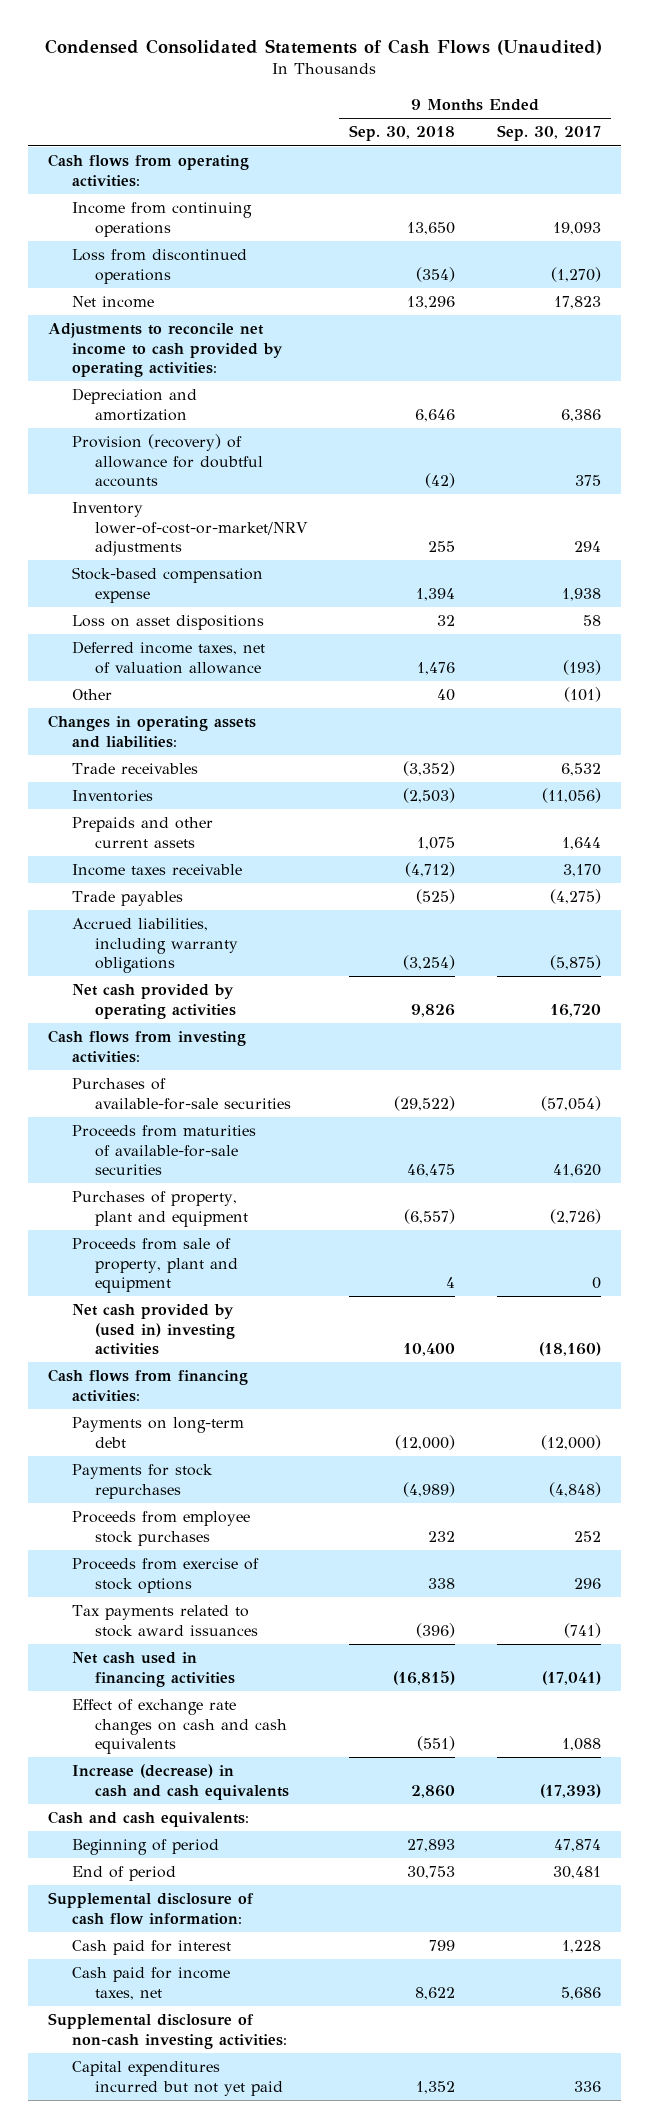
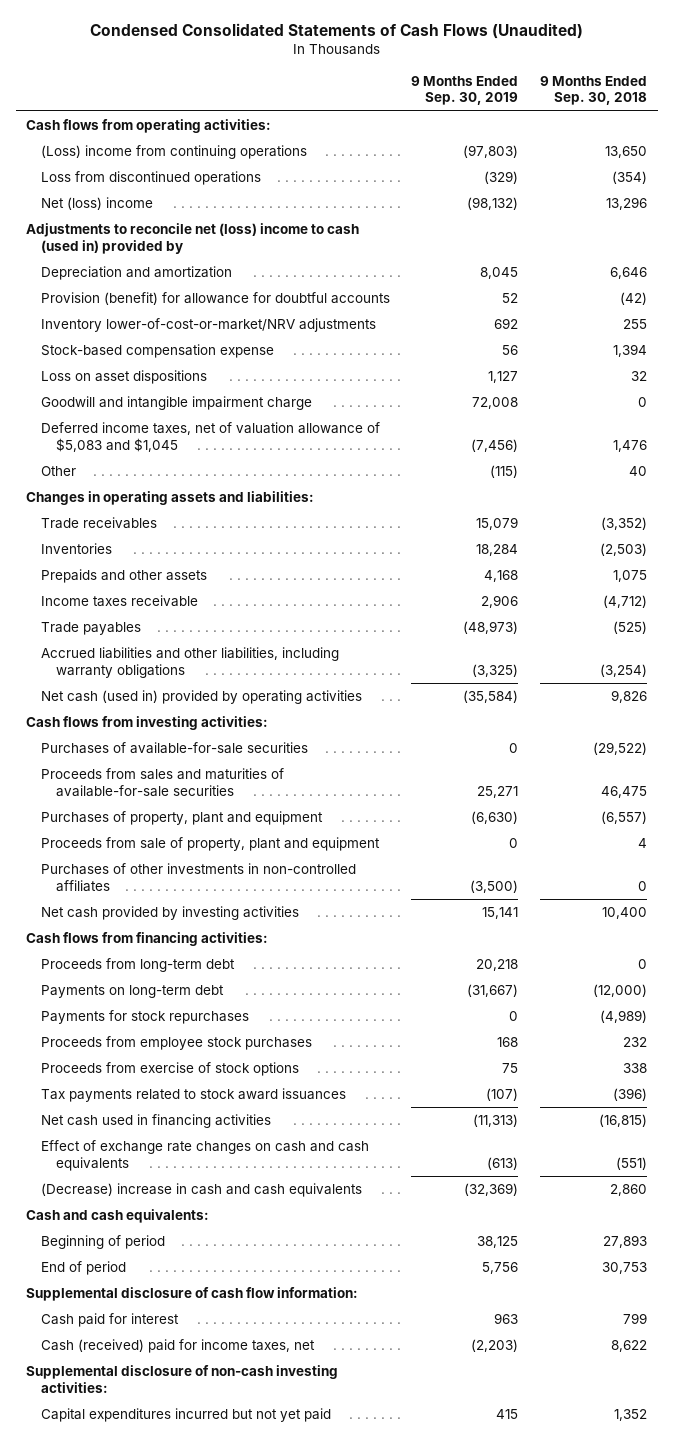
[496,125,601,142] Sep. 30, 2017 -> none
none -> [411,75,519,106] 9 Months Ended Sep. 30, 2019
[71,202,252,237] Income from continuing operations -> [40,144,307,159] (Loss) income from continuing operations
[71,296,154,309] Net income -> [40,196,153,210] Net (loss) income
[48,323,283,377] Adjustments to reconcile net income to cash provided by operating activities: -> [26,222,360,254] Adjustments to reconcile net (loss) income to cash (used in) provided by
[71,434,263,487] Provision (recovery) of allowance for doubtful accounts -> [40,291,390,305] Provision (benefit) for allowance for doubtful accounts
none -> [40,395,312,410] Goodwill and intangible impairment charge
[71,641,265,674] Deferred income taxes, net of valuation allowance -> [40,421,380,452] Deferred income taxes, net of valuation allowance of $5,083 and $1,045
[71,817,213,848] Prepaids and other current assets -> [40,568,207,583] Prepaids and other assets
[71,918,238,973] Accrued liabilities, including warranty obligations -> [40,646,339,678] Accrued liabilities and other liabilities, including warranty obligations
[71,984,236,1019] Net cash provided by operating activities -> [40,689,362,704] Net cash (used in) provided by operating activities
[71,1125,256,1175] Proceeds from maturities of available-for-sale securities -> [40,767,284,797] Proceeds from sales and maturities of available-for-sale securities
none -> [40,862,356,892] Purchases of other investments in non-controlled affiliates
[71,1304,235,1355] Net cash provided by (used in) investing activities -> [40,905,299,920] Net cash provided by investing activities
none -> [40,957,235,972] Proceeds from long-term debt
[71,1764,289,1800] Increase (decrease) in cash and cash equivalents -> [40,1182,362,1197] (Decrease) increase in cash and cash equivalents
[71,1967,230,2000] Cash paid for income taxes, net -> [40,1338,315,1353] Cash (received) paid for income taxes, net

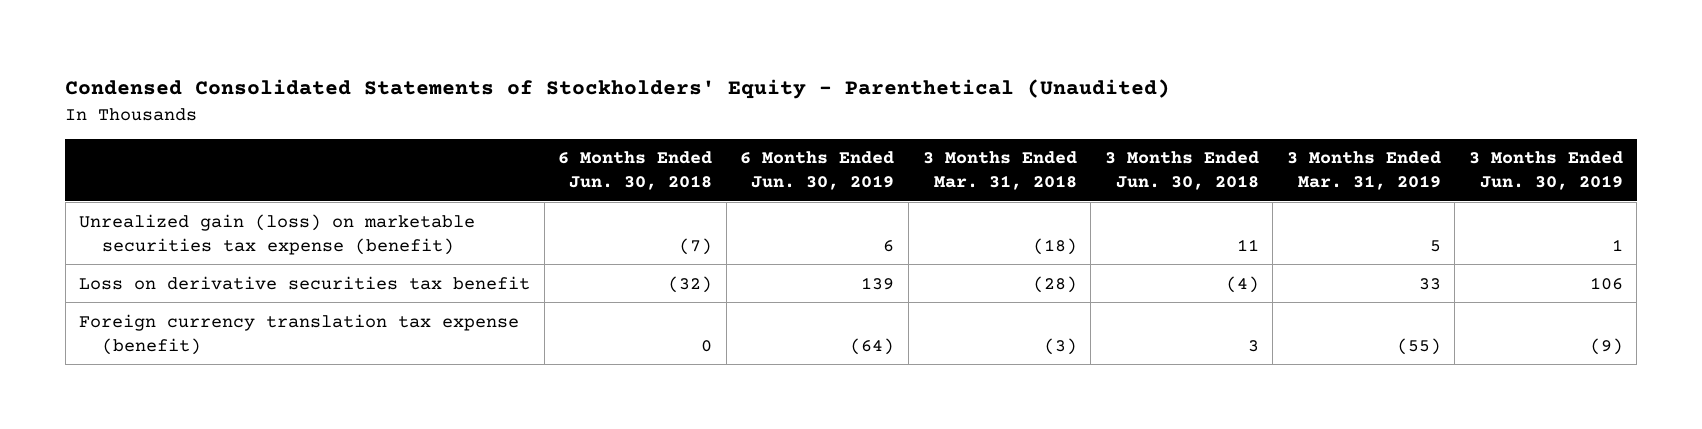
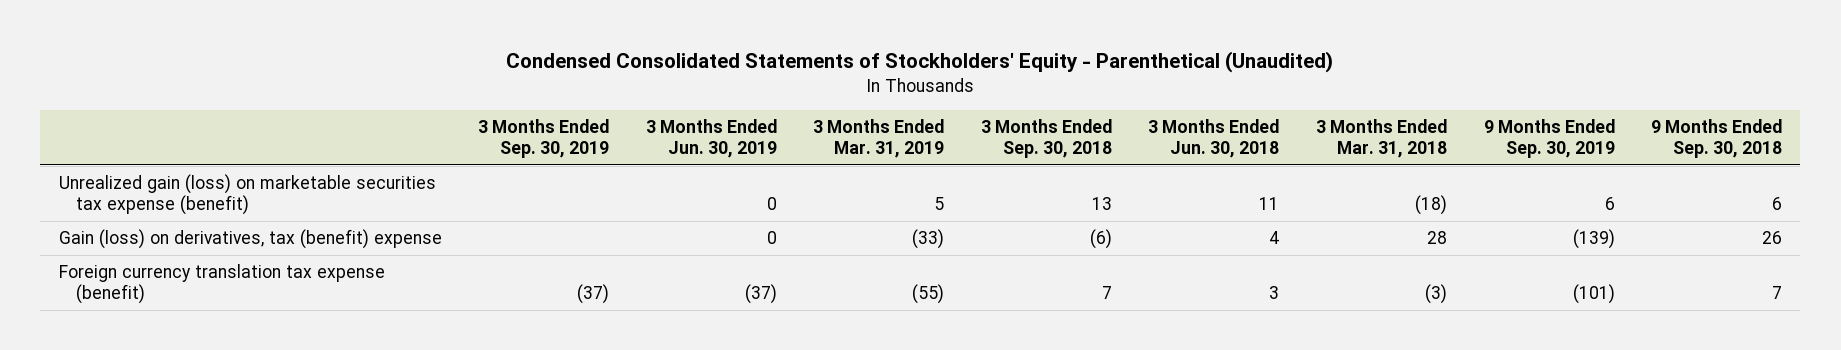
[558,151,713,191] 6 Months Ended Jun. 30, 2018 -> none
[740,151,895,191] 6 Months Ended Jun. 30, 2019 -> none
none -> [478,118,610,158] 3 Months Ended Sep. 30, 2019
none -> [980,118,1112,158] 3 Months Ended Sep. 30, 2018
none -> [1483,118,1615,158] 9 Months Ended Sep. 30, 2019
none -> [1651,118,1783,158] 9 Months Ended Sep. 30, 2018
[1611,238,1623,251] 1 -> [766,197,777,211] 0
[79,275,531,290] Loss on derivative securities tax benefit -> [58,229,442,250] Gain (loss) on derivatives, tax (benefit) expense
[1032,275,1077,293] (28) -> [1427,231,1448,245] 28
[1225,275,1259,293] (4) -> [1269,231,1280,245] 4
[1418,277,1441,290] 33 -> [912,229,945,250] (33)
[1589,276,1623,290] 106 -> [766,231,777,245] 0
[1589,337,1623,355] (9) -> [744,284,777,305] (37)

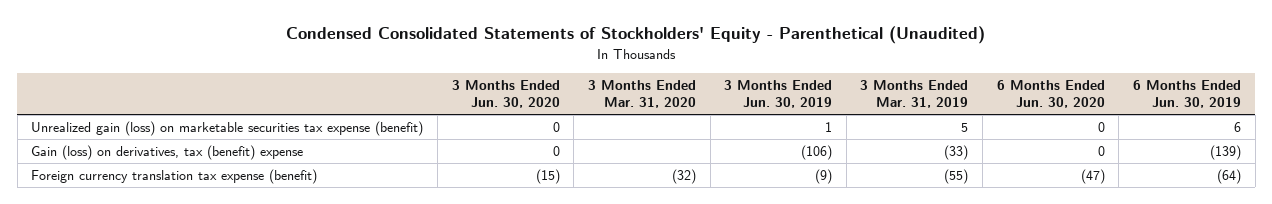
[478,118,610,158] 3 Months Ended Sep. 30, 2019 -> none
[980,118,1112,158] 3 Months Ended Sep. 30, 2018 -> none
[1148,118,1280,158] 3 Months Ended Jun. 30, 2018 -> none
[1316,118,1448,158] 3 Months Ended Mar. 31, 2018 -> none
[1483,118,1615,158] 9 Months Ended Sep. 30, 2019 -> none
[1651,118,1783,158] 9 Months Ended Sep. 30, 2018 -> none
none -> [451,79,560,109] 3 Months Ended Jun. 30, 2020
none -> [587,79,696,109] 3 Months Ended Mar. 31, 2020
none -> [996,79,1105,109] 6 Months Ended Jun. 30, 2020
none -> [1132,79,1241,109] 6 Months Ended Jun. 30, 2019
[766,197,777,211] 0 -> [825,121,833,132] 1
[766,231,777,245] 0 -> [801,144,833,160] (106)
[744,284,777,305] (37) -> [815,168,833,184] (9)

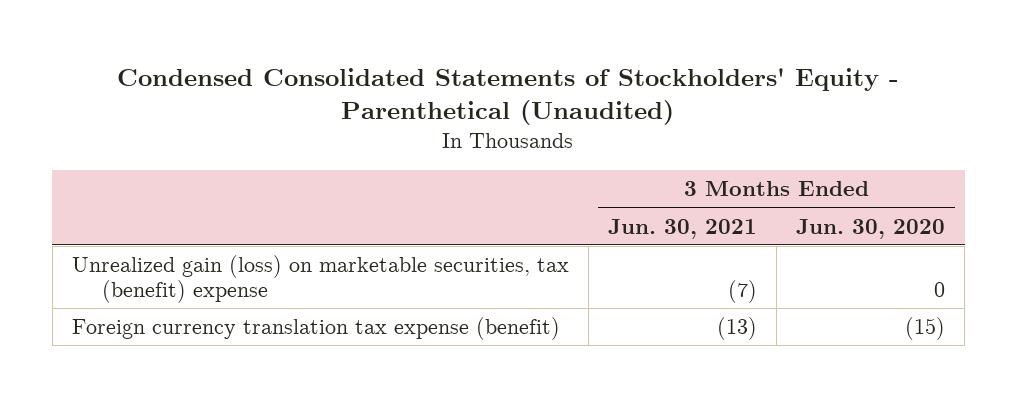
[587,79,696,109] 3 Months Ended Mar. 31, 2020 -> none
[724,79,833,109] 3 Months Ended Jun. 30, 2019 -> none
[860,79,969,109] 3 Months Ended Mar. 31, 2019 -> none
[996,79,1105,109] 6 Months Ended Jun. 30, 2020 -> none
[1132,79,1241,109] 6 Months Ended Jun. 30, 2019 -> none
none -> [607,218,757,239] Jun. 30, 2021
[31,144,304,160] Gain (loss) on derivatives, tax (benefit) expense -> none
[31,120,424,136] Unrealized gain (loss) on marketable securities tax expense (benefit) -> [71,255,569,304] Unrealized gain (loss) on marketable securities, tax (benefit) expense

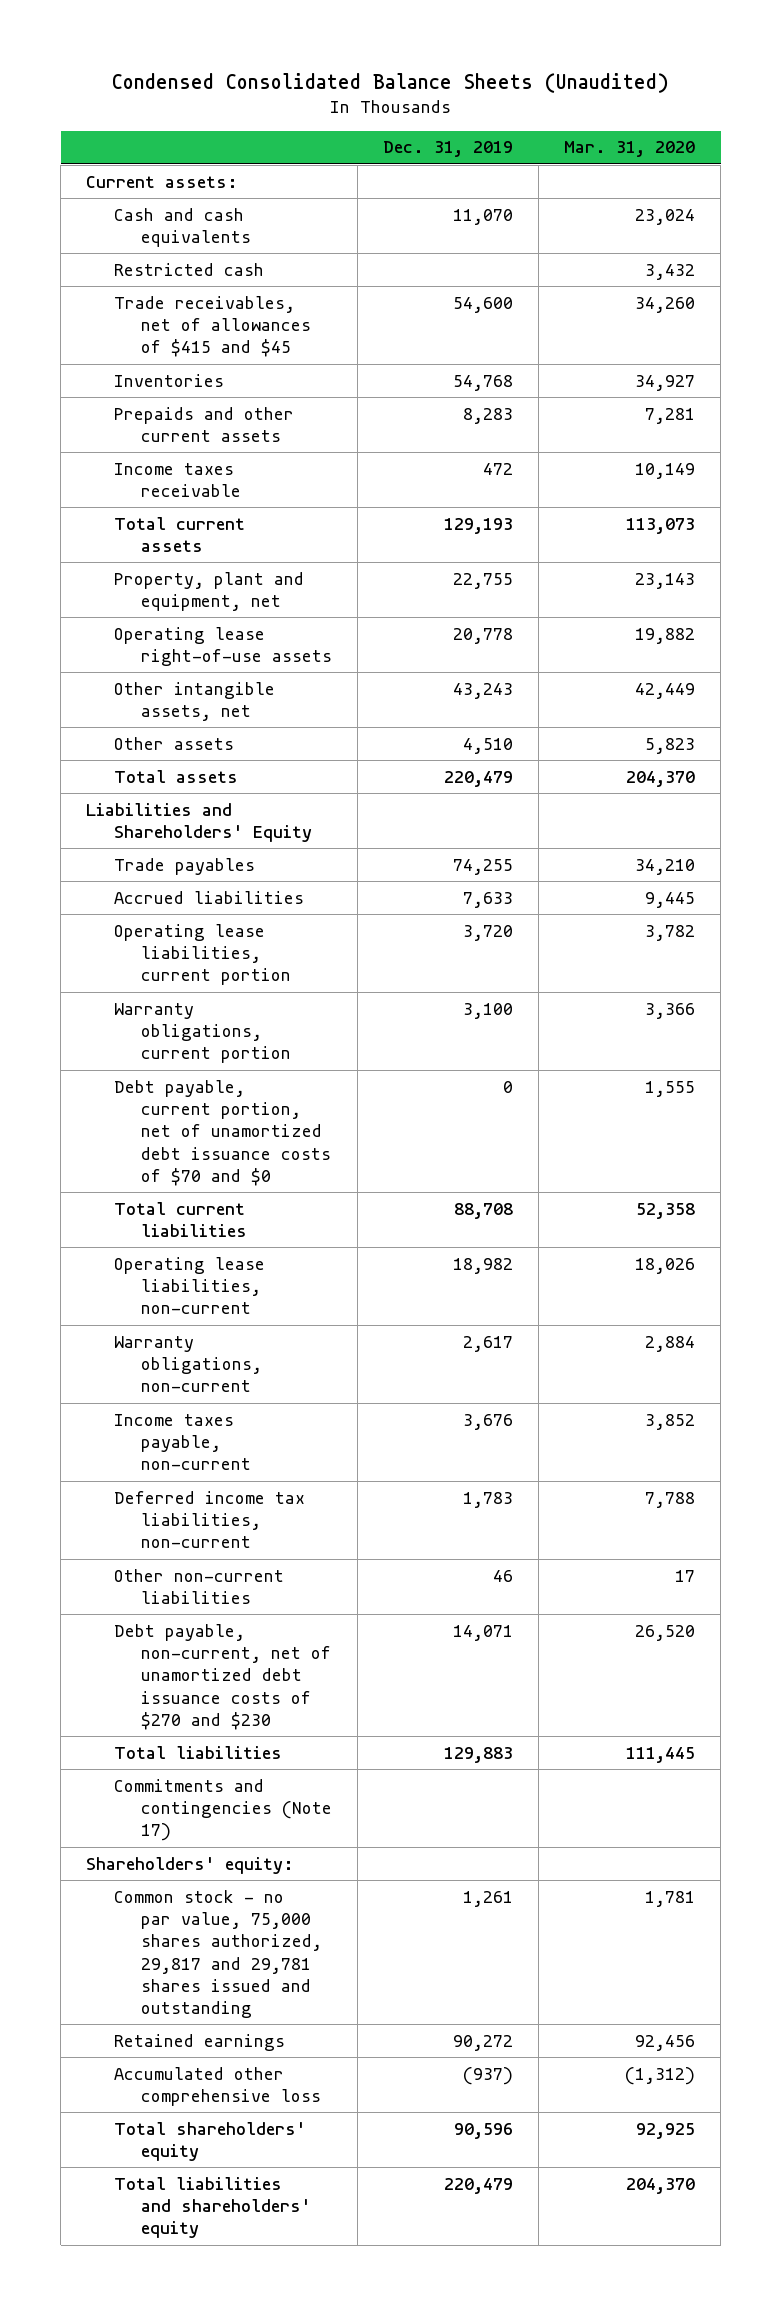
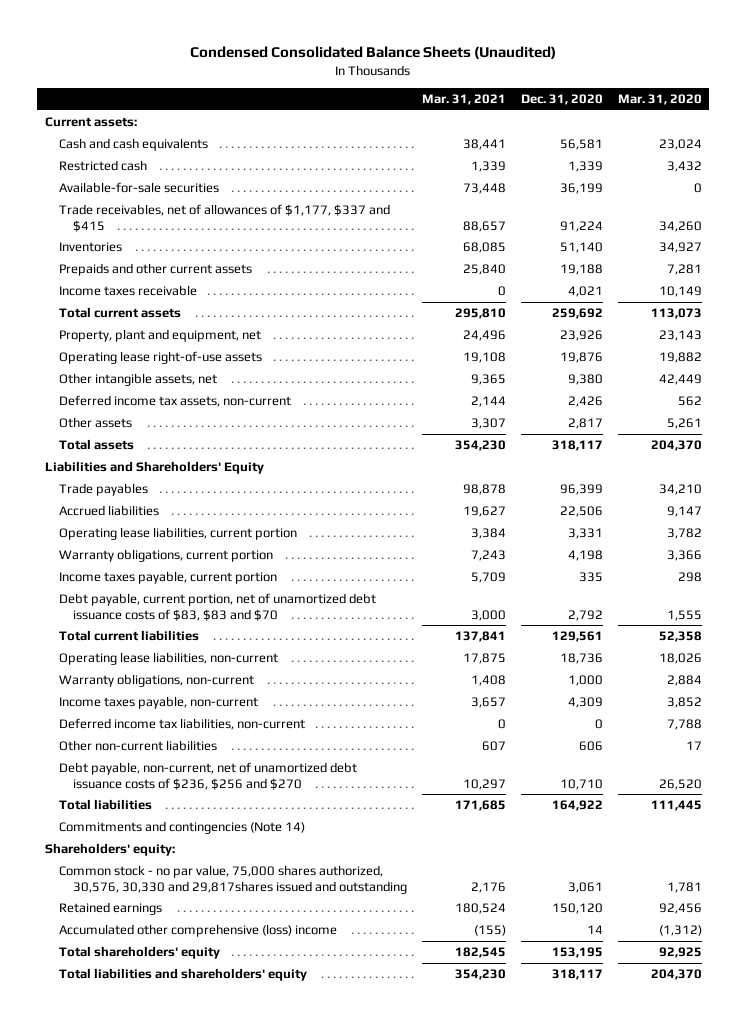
[383,141,514,158] Dec. 31, 2019 -> none
none -> [421,93,506,105] Mar. 31, 2021
none -> [520,93,603,105] Dec. 31, 2020
none -> [58,182,219,194] Available-for-sale securities
[113,295,312,358] Trade receivables, net of allowances of $415 and $45 -> [58,204,390,232] Trade receivables, net of allowances of $1,177, $337 and $415
none -> [58,395,291,408] Deferred income tax assets, non-current
[645,737,696,754] 5,823 -> [666,418,702,430] 5,261
[645,891,696,908] 9,445 -> [666,506,702,518] 9,147
none -> [58,571,277,585] Income taxes payable, current portion
[113,1079,332,1186] Debt payable, current portion, net of unamortized debt issuance costs of $70 and $0 -> [58,593,376,621] Debt payable, current portion, net of unamortized debt issuance costs of $83, $83 and $70
[113,1623,332,1730] Debt payable, non-current, net of unamortized debt issuance costs of $270 and $230 -> [58,762,357,790] Debt payable, non-current, net of unamortized debt issuance costs of $236, $256 and $270
[113,1778,333,1842] Commitments and contingencies (Note 17) -> [58,821,305,835] Commitments and contingencies (Note 14)
[113,1889,323,2019] Common stock - no par value, 75,000 shares authorized, 29,817 and 29,781 shares issued and outstanding -> [58,865,408,894] Common stock - no par value, 75,000 shares authorized, 30,576, 30,330 and 29,817shares issued and outstanding
[113,2066,322,2106] Accumulated other comprehensive loss -> [58,924,337,938] Accumulated other comprehensive (loss) income

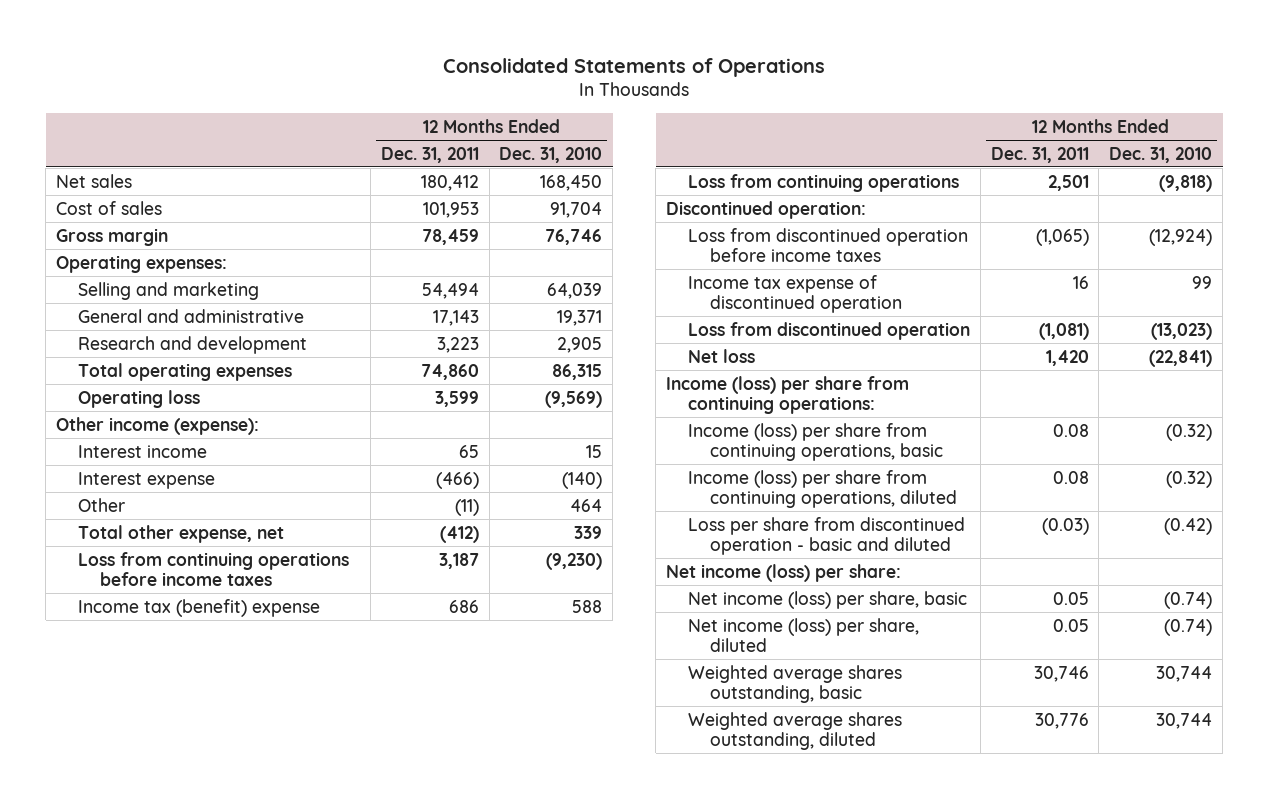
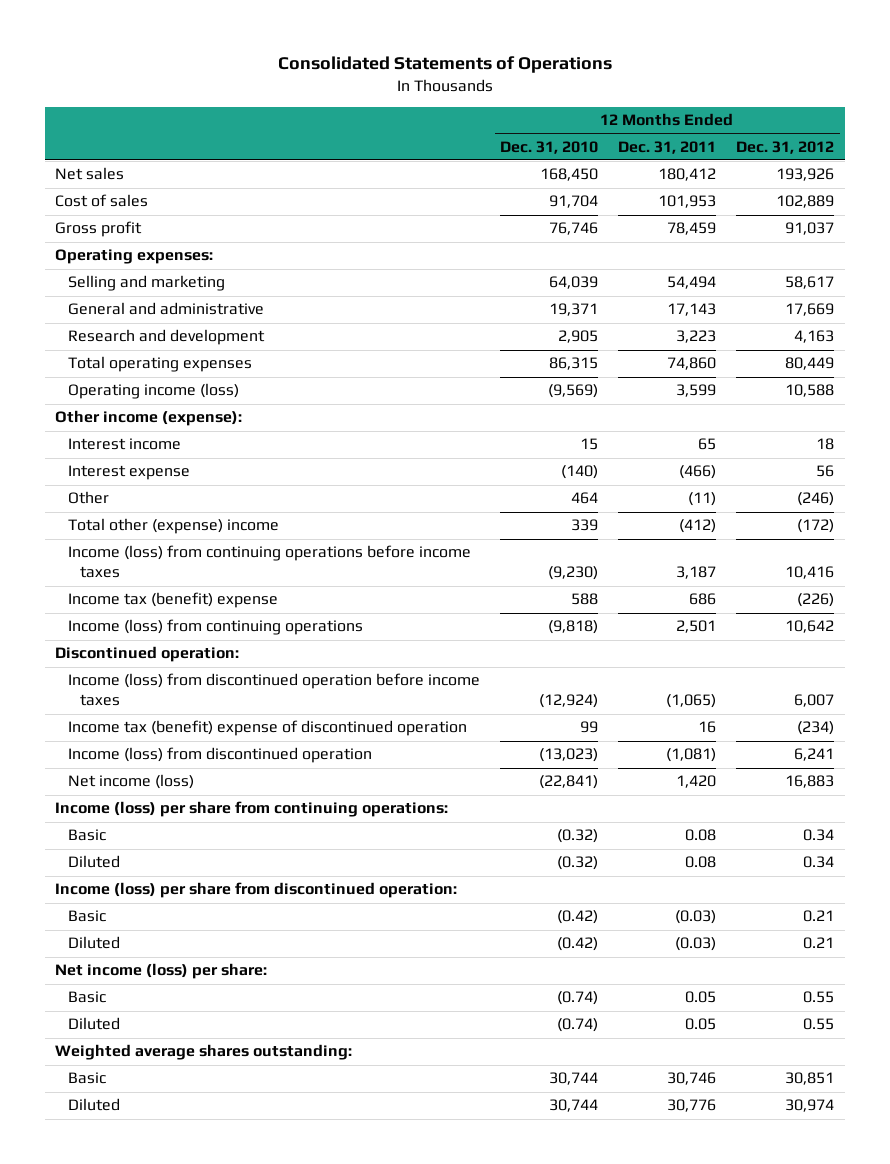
none -> [736,140,835,154] Dec. 31, 2012
[56,227,169,246] Gross margin -> [55,221,143,238] Gross profit
[78,389,201,408] Operating loss -> [67,383,239,400] Operating income (loss)
[78,524,285,543] Total other expense, net -> [67,518,279,535] Total other (expense) income
[78,551,350,587] Loss from continuing operations before income taxes -> [67,545,471,579] Income (loss) from continuing operations before income taxes
[688,173,960,192] Loss from continuing operations -> [67,619,363,636] Income (loss) from continuing operations
[688,227,969,263] Loss from discontinued operation before income taxes -> [67,673,480,707] Income (loss) from discontinued operation before income taxes
[688,274,903,314] Income tax expense of discontinued operation -> [67,720,467,737] Income tax (benefit) expense of discontinued operation
[688,321,971,340] Loss from discontinued operation -> [67,747,372,764] Income (loss) from discontinued operation
[688,348,756,363] Net loss -> [67,774,194,790] Net income (loss)
[688,422,944,462] Income (loss) per share from continuing operations, basic -> [67,829,106,842] Basic
[688,469,958,509] Income (loss) per share from continuing operations, diluted -> [67,855,120,869] Diluted
none -> [55,882,458,899] Income (loss) per share from discontinued operation:
[688,516,966,556] Loss per share from discontinued operation - basic and diluted -> [67,910,106,923] Basic
none -> [67,936,120,950] Diluted
[688,590,968,609] Net income (loss) per share, basic -> [67,991,106,1004] Basic
[688,617,920,653] Net income (loss) per share, diluted -> [67,1017,120,1031] Diluted
none -> [55,1044,353,1061] Weighted average shares outstanding:
[688,664,903,704] Weighted average shares outstanding, basic -> [67,1072,106,1085] Basic
[688,711,903,751] Weighted average shares outstanding, diluted -> [67,1098,120,1112] Diluted

